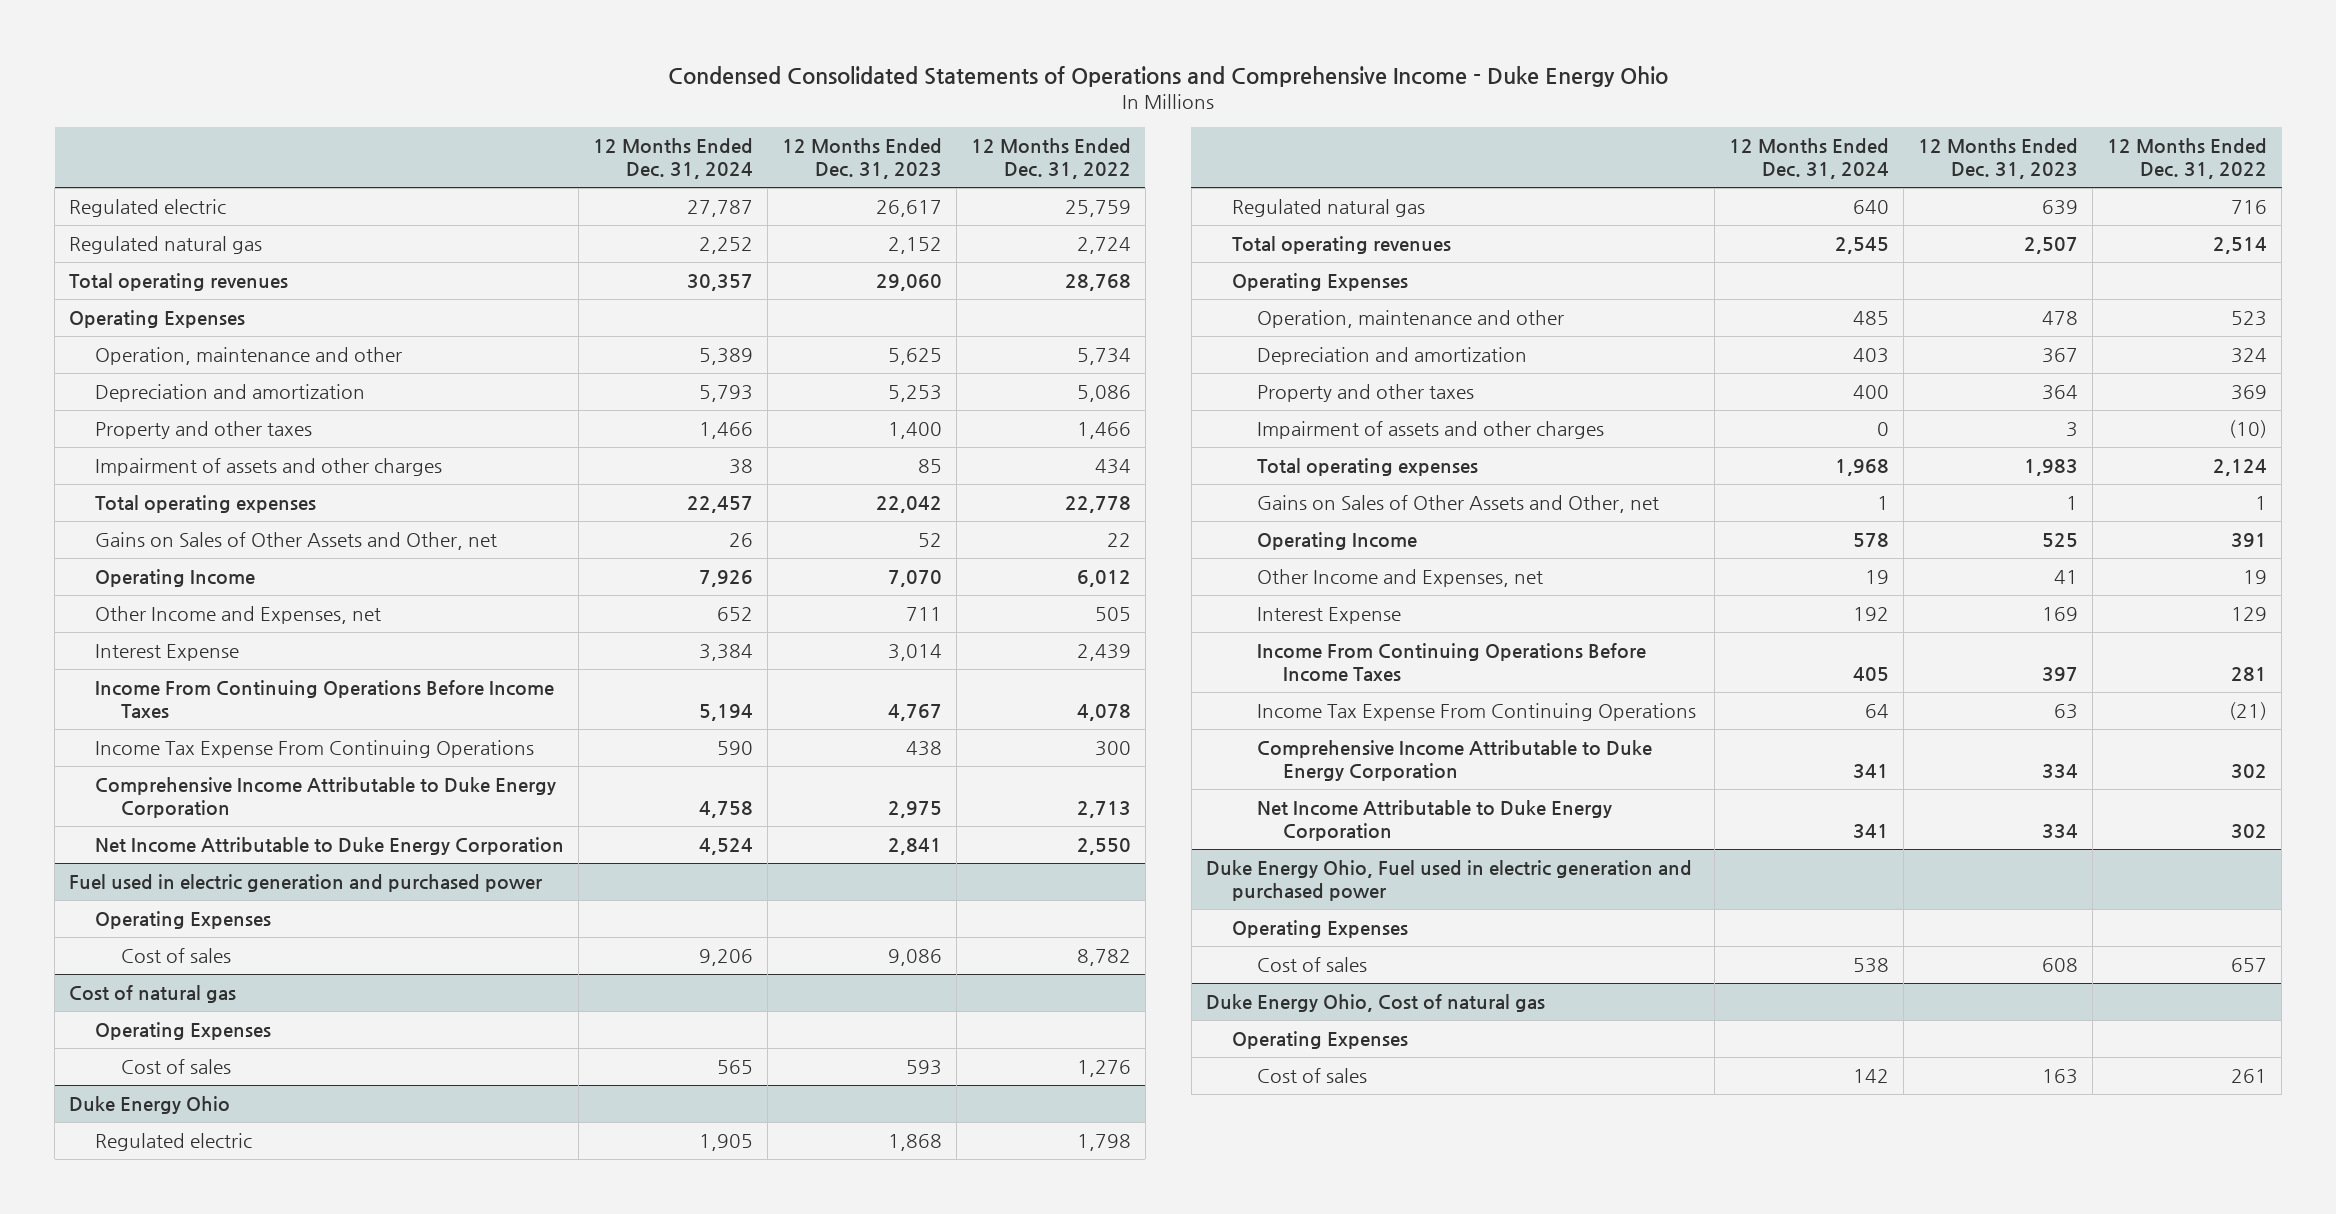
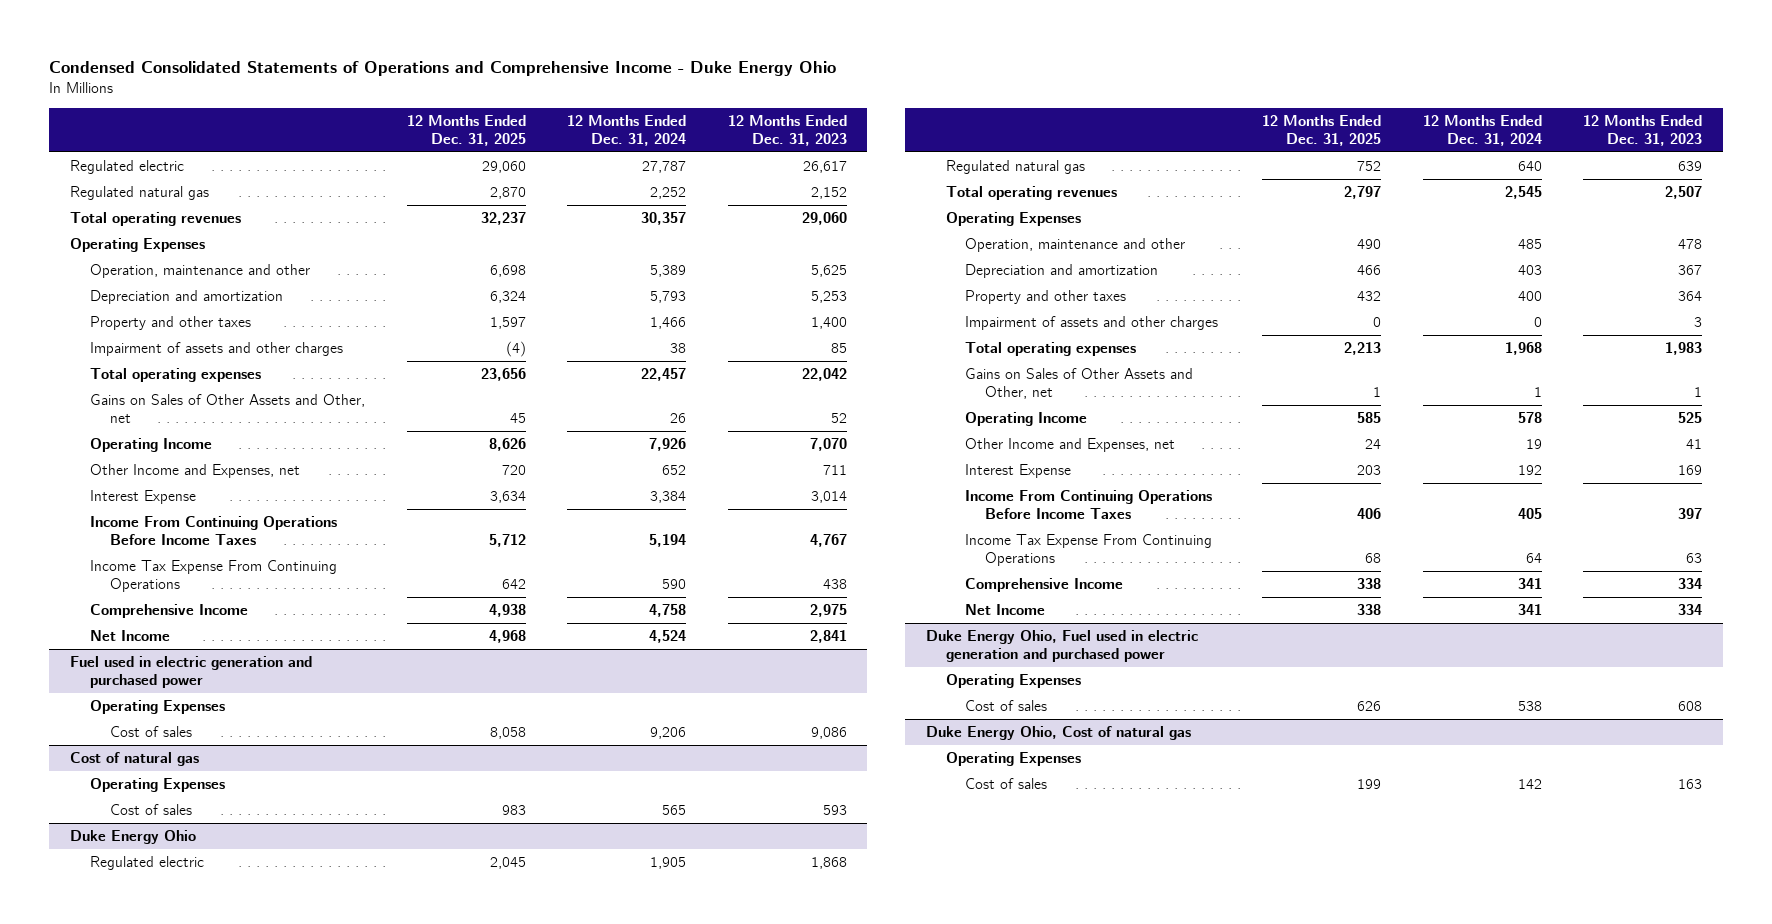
[970,137,1131,180] 12 Months Ended Dec. 31, 2022 -> none
none -> [406,115,526,146] 12 Months Ended Dec. 31, 2025
[94,776,556,819] Comprehensive Income Attributable to Duke Energy Corporation -> [90,604,249,619] Comprehensive Income
[94,836,564,855] Net Income Attributable to Duke Energy Corporation -> [90,630,171,642] Net Income
[1257,739,1653,782] Comprehensive Income Attributable to Duke Energy Corporation -> [965,578,1124,593] Comprehensive Income
[1257,799,1613,842] Net Income Attributable to Duke Energy Corporation -> [965,604,1046,616] Net Income

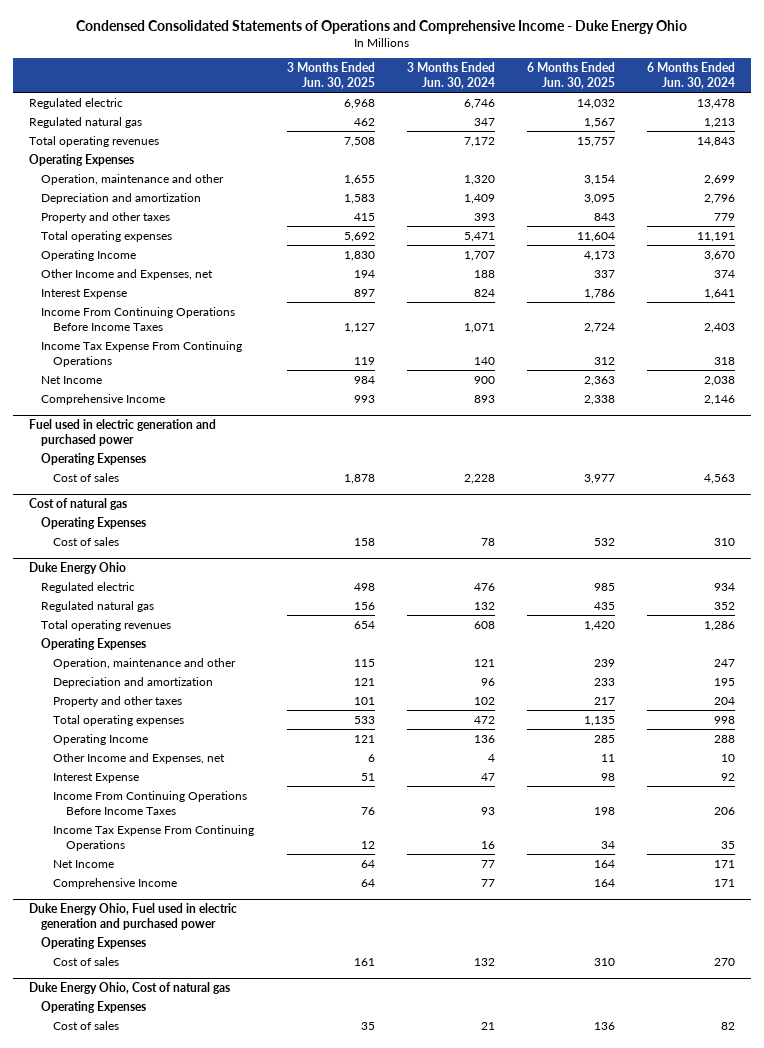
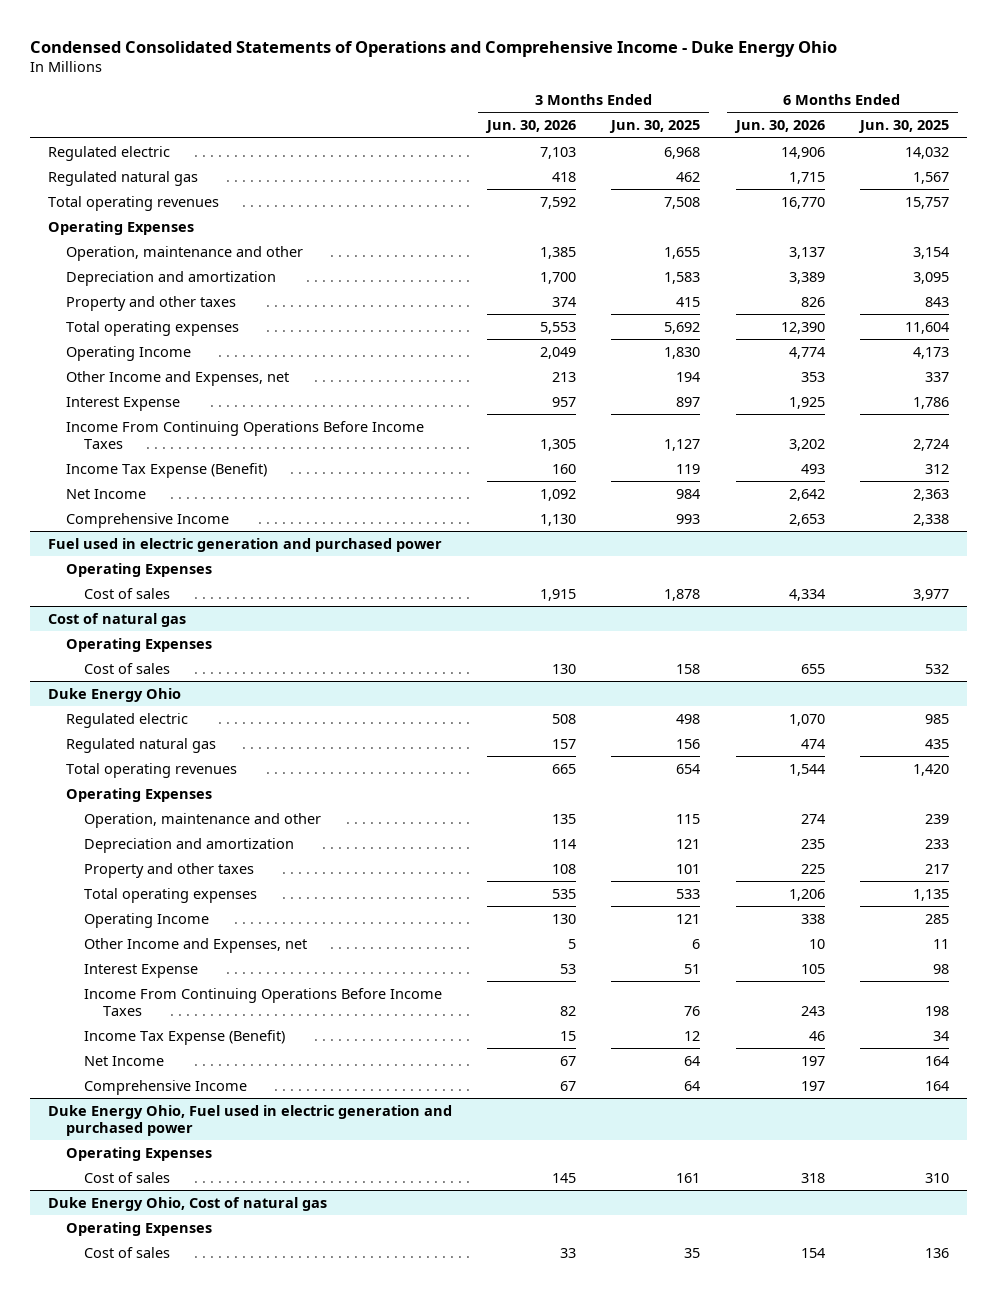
[406,62,495,90] 3 Months Ended Jun. 30, 2024 -> none
[647,62,736,90] 6 Months Ended Jun. 30, 2024 -> none
none -> [485,120,577,134] Jun. 30, 2026
none -> [733,120,825,134] Jun. 30, 2026
[41,340,243,367] Income Tax Expense From Continuing Operations -> [66,462,268,478] Income Tax Expense (Benefit)
[53,824,255,851] Income Tax Expense From Continuing Operations -> [84,1029,286,1045] Income Tax Expense (Benefit)

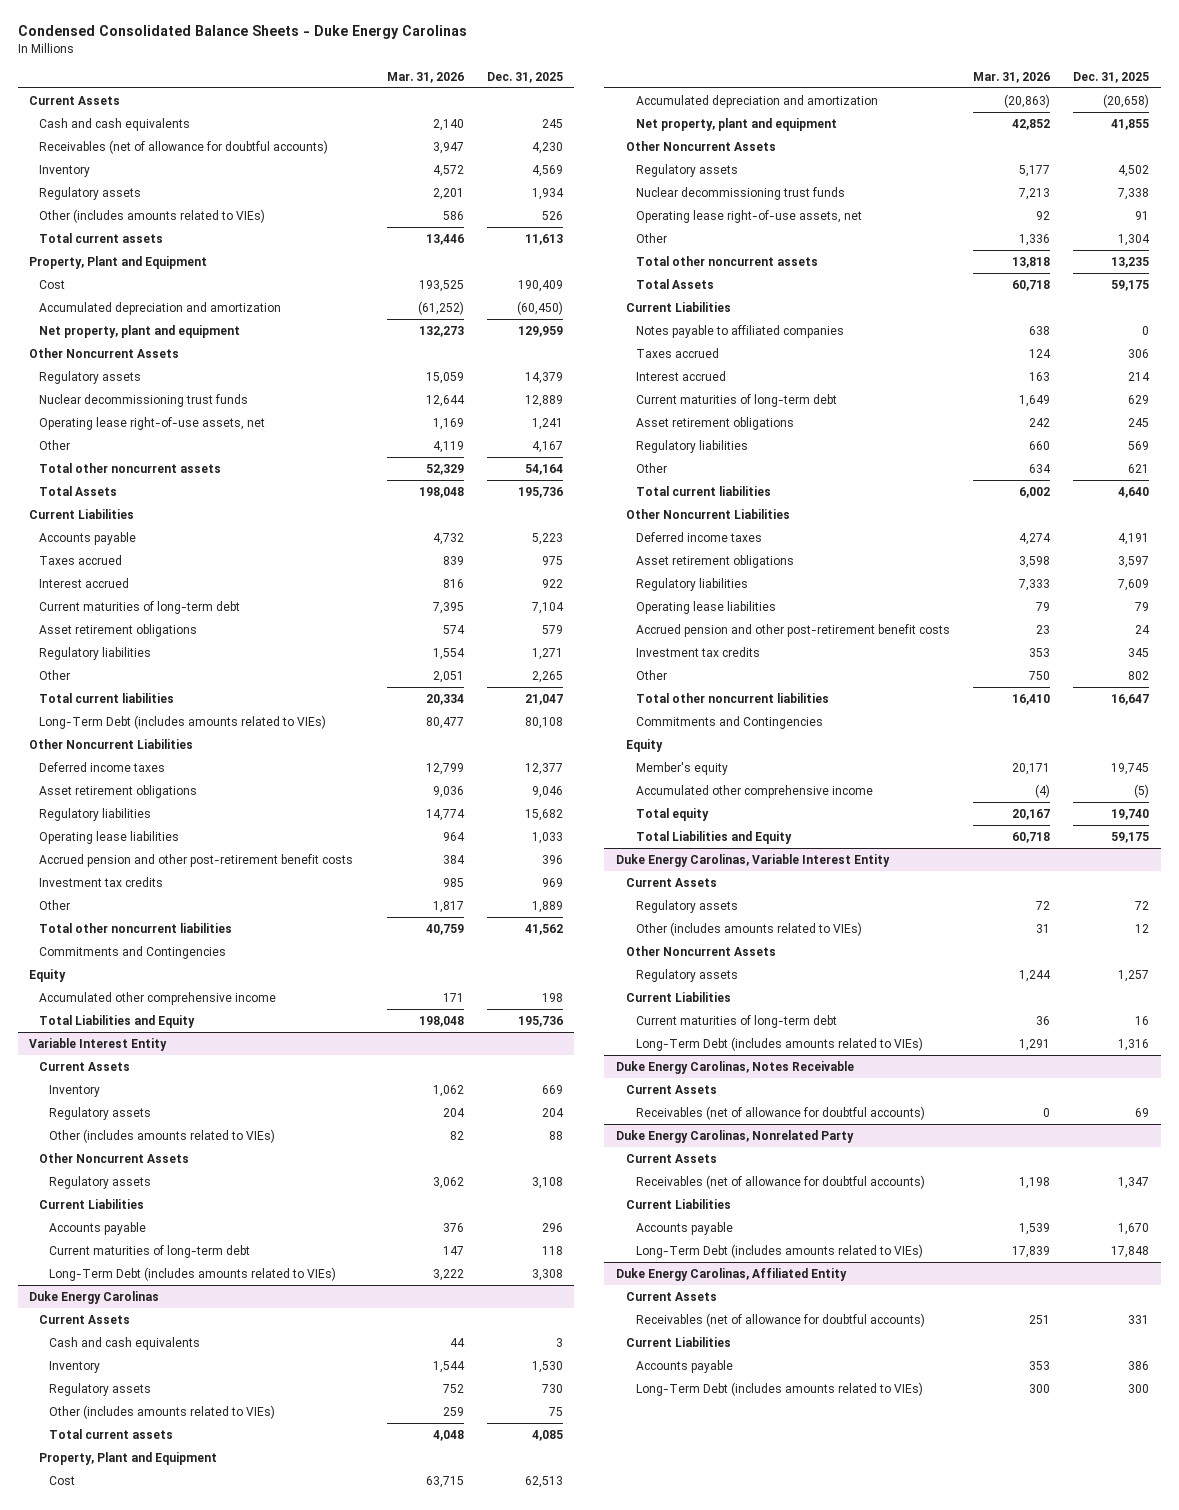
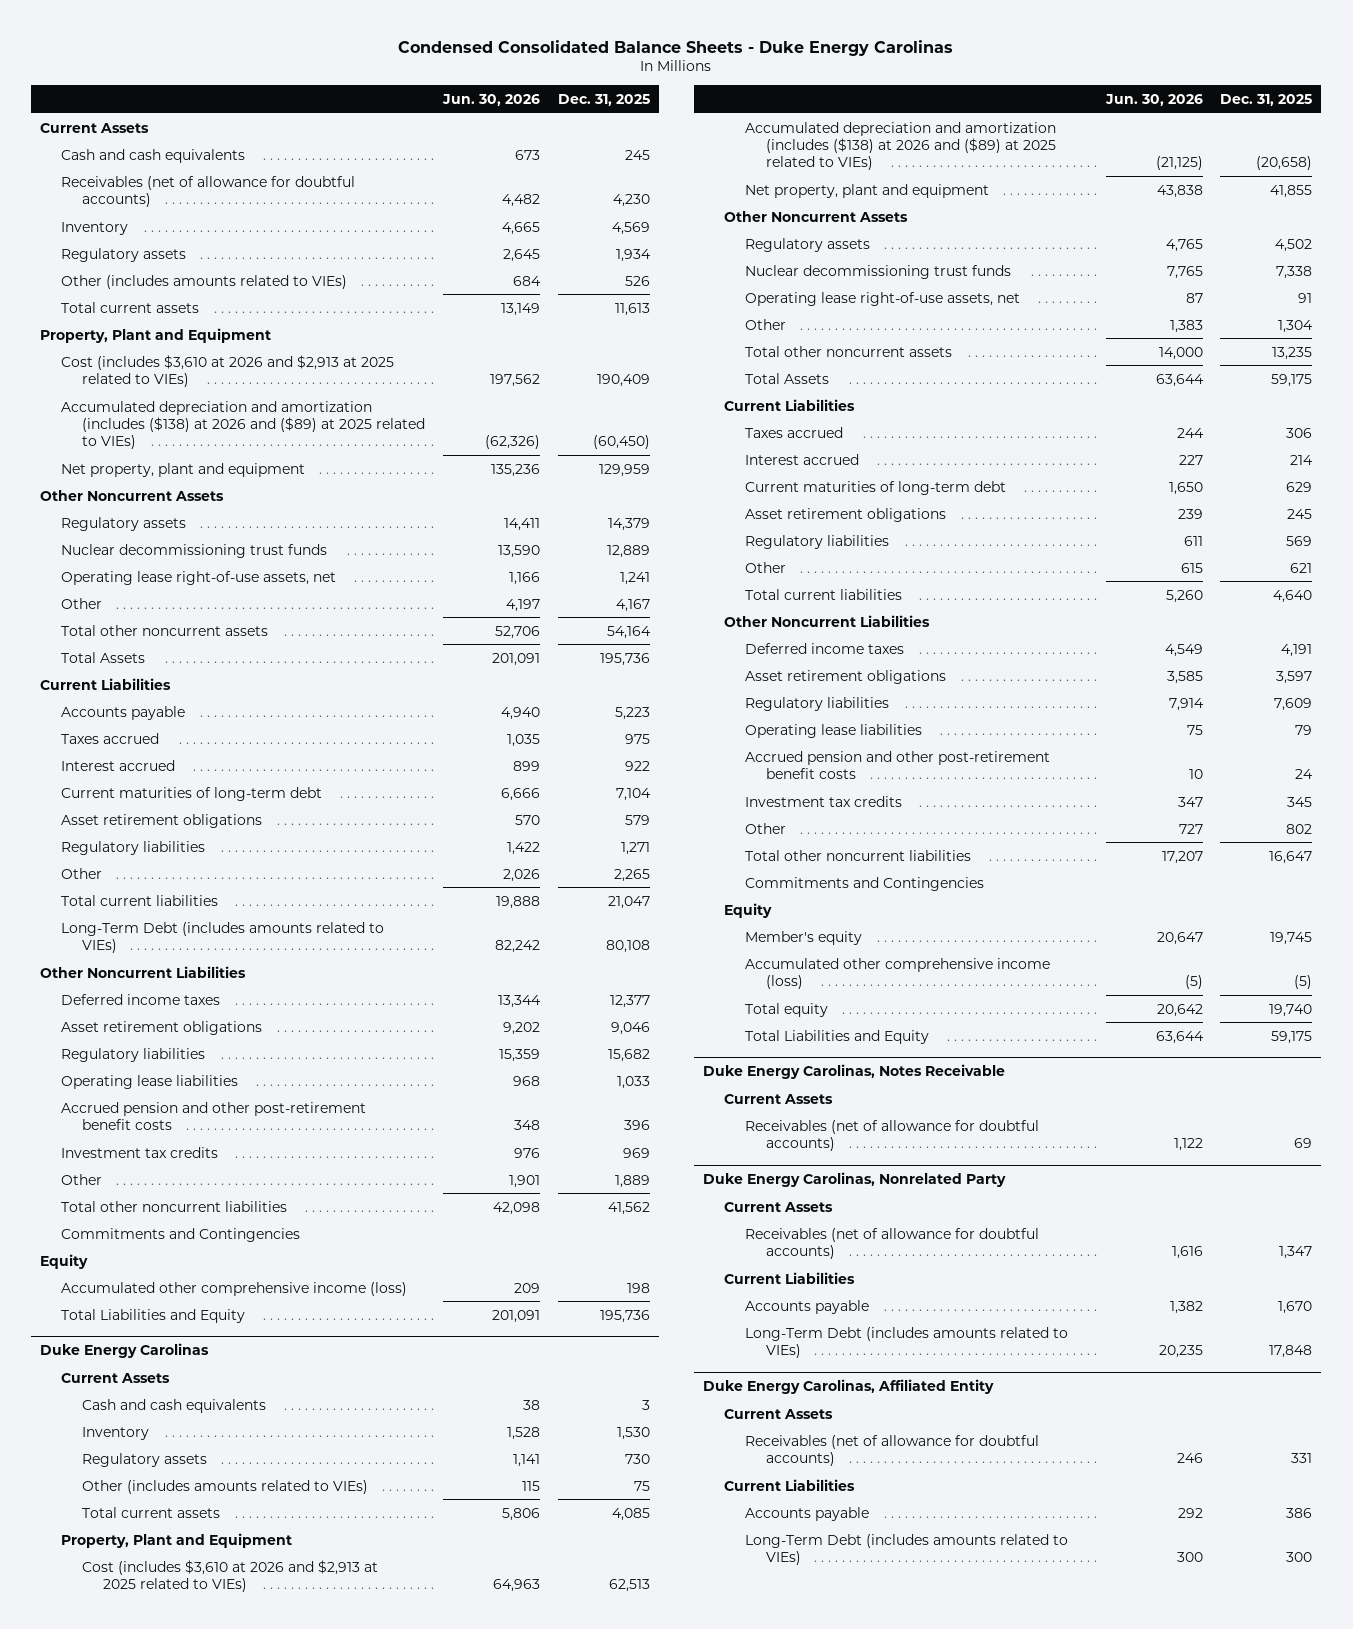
[386,71,464,83] Mar. 31, 2026 -> none
none -> [442,93,541,106] Jun. 30, 2026
[39,279,66,289] Cost -> [61,354,395,387] Cost (includes $3,610 at 2026 and $2,913 at 2025 related to VIEs)
[39,301,282,315] Accumulated depreciation and amortization -> [61,400,426,450] Accumulated depreciation and amortization (includes ($138) at 2026 and ($89) at 2025 related to VIEs)
[39,991,277,1005] Accumulated other comprehensive income -> [61,1281,408,1296] Accumulated other comprehensive income (loss)
[29,1037,168,1051] Variable Interest Entity -> none
[39,1061,131,1071] Current Assets -> none
[49,1084,101,1097] Inventory -> none
[49,1106,152,1120] Regulatory assets -> none
[49,1128,276,1143] Other (includes amounts related to VIEs) -> none
[39,1152,190,1163] Other Noncurrent Assets -> none
[49,1175,152,1189] Regulatory assets -> none
[39,1198,145,1209] Current Liabilities -> none
[49,1221,147,1235] Accounts payable -> none
[49,1244,251,1258] Current maturities of long-term debt -> none
[49,1266,337,1281] Long-Term Debt (includes amounts related to VIEs) -> none
[49,1475,76,1485] Cost -> [82,1559,379,1592] Cost (includes $3,610 at 2026 and $2,913 at 2025 related to VIEs)
[636,94,879,108] Accumulated depreciation and amortization -> [744,121,1056,171] Accumulated depreciation and amortization (includes ($138) at 2026 and ($89) at 2025 related to VIEs)
[636,324,845,338] Notes payable to affiliated companies -> none
[636,784,874,798] Accumulated other comprehensive income -> [744,957,1050,989] Accumulated other comprehensive income (loss)
[616,853,891,867] Duke Energy Carolinas, Variable Interest Entity -> none
[626,877,718,887] Current Assets -> none
[636,899,739,913] Regulatory assets -> none
[636,921,863,936] Other (includes amounts related to VIEs) -> none
[626,945,777,956] Other Noncurrent Assets -> none
[636,968,739,982] Regulatory assets -> none
[626,991,732,1002] Current Liabilities -> none
[636,1014,838,1028] Current maturities of long-term debt -> none
[636,1036,924,1051] Long-Term Debt (includes amounts related to VIEs) -> none

